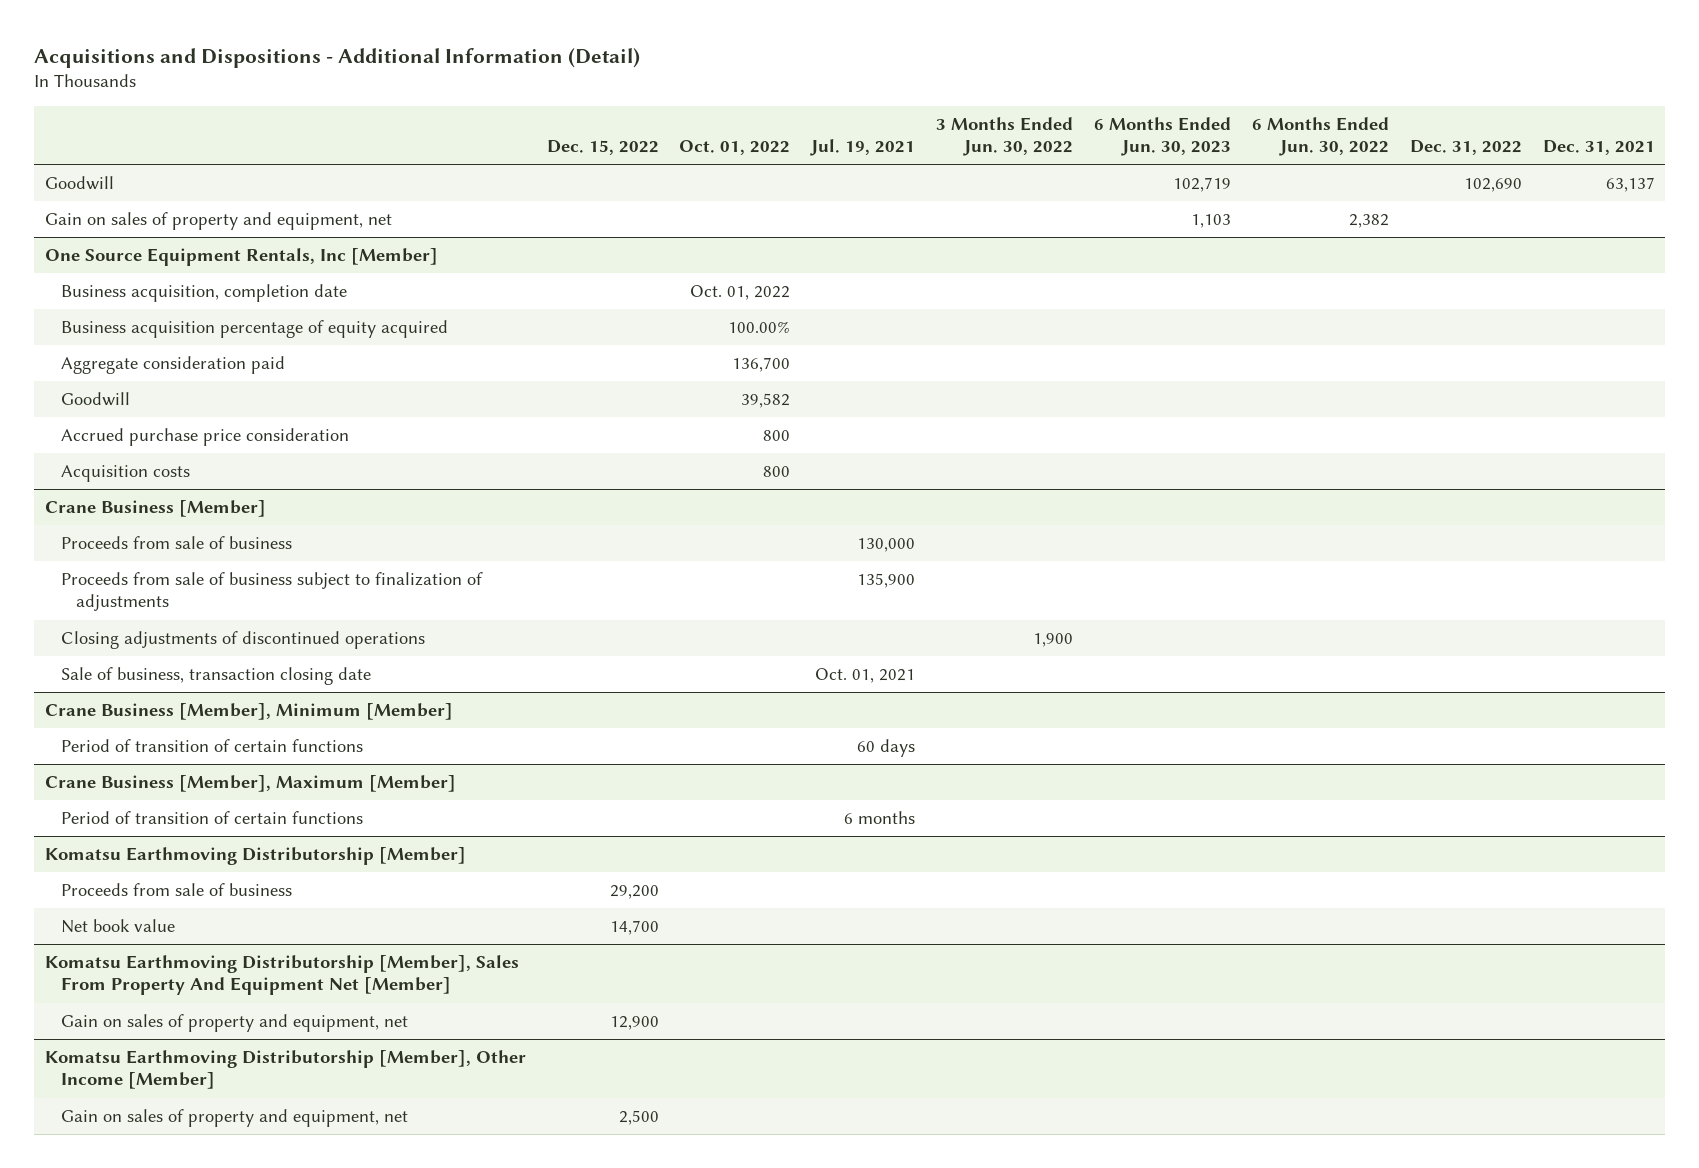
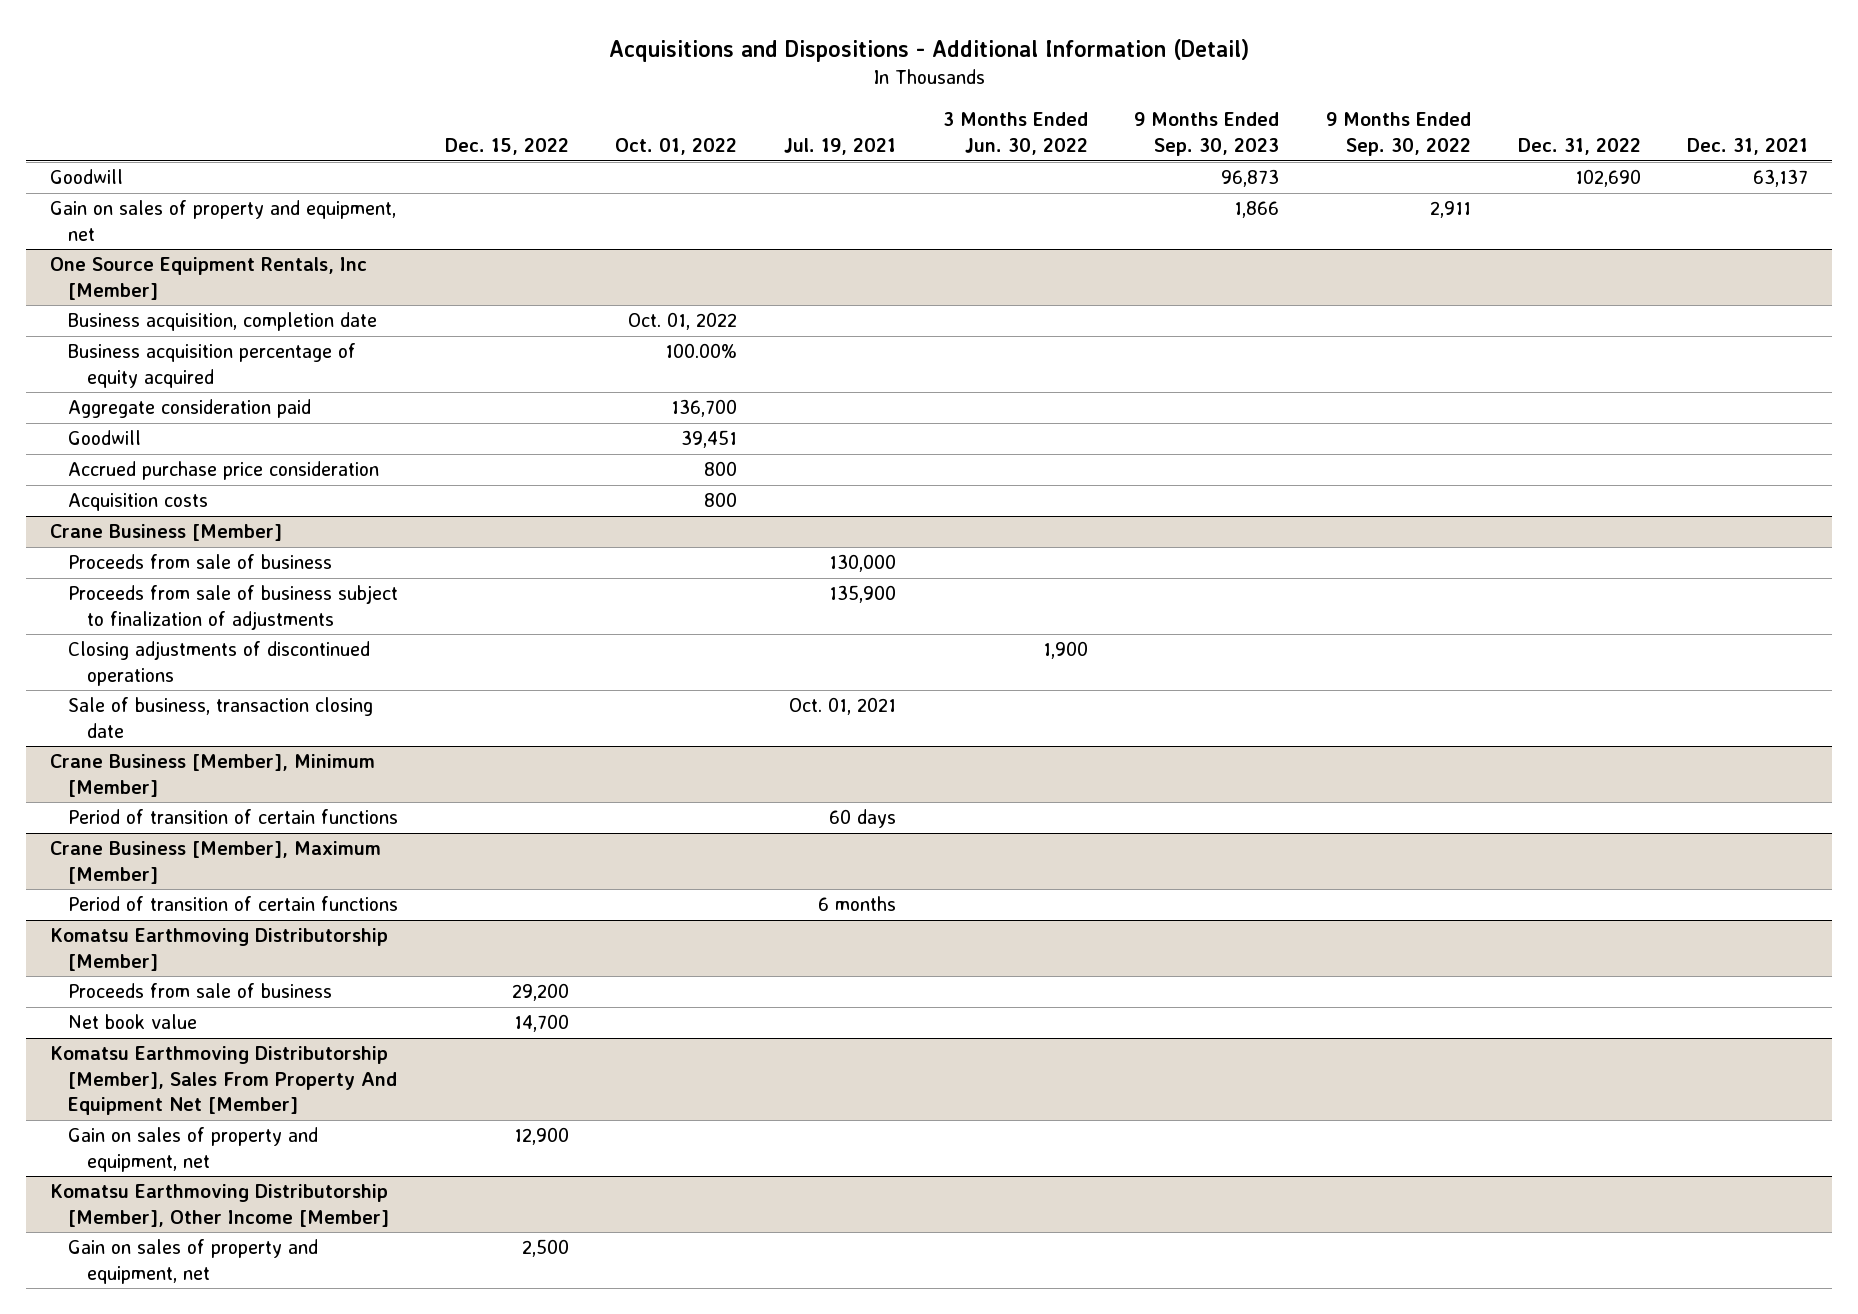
[1093,116,1231,157] 6 Months Ended Jun. 30, 2023 -> none
[1251,116,1389,157] 6 Months Ended Jun. 30, 2022 -> none
none -> [1134,112,1280,157] 9 Months Ended Sep. 30, 2023
none -> [1325,112,1471,157] 9 Months Ended Sep. 30, 2022
[741,393,791,409] 39,582 -> [681,430,738,449] 39,451

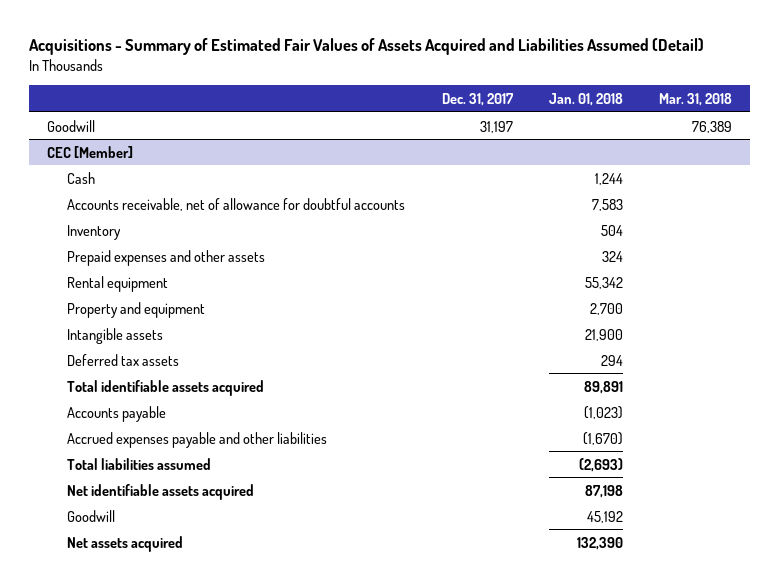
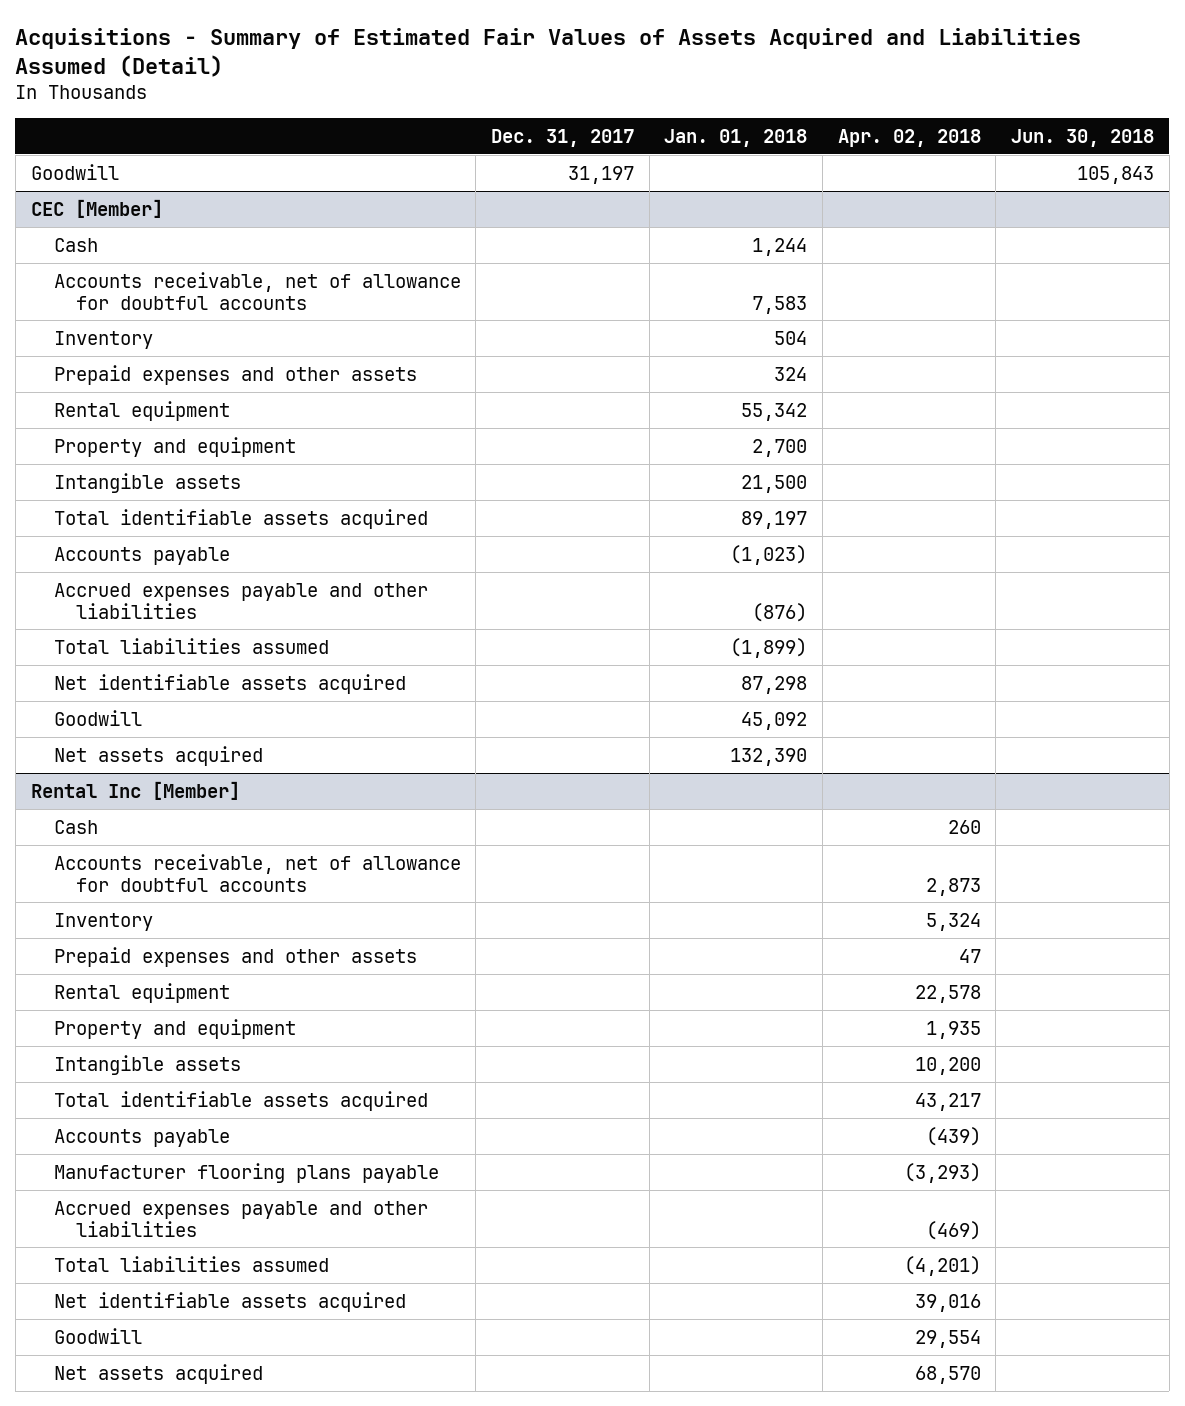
[658,92,732,106] Mar. 31, 2018 -> none
none -> [837,128,981,147] Apr. 02, 2018
none -> [1011,128,1155,147] Jun. 30, 2018
[67,353,180,366] Deferred tax assets -> none
[584,328,623,341] 21,900 -> [741,474,808,493] 21,500
[583,380,623,394] 89,891 -> [741,510,808,529] 89,197
[582,431,623,445] (1,670) -> [752,602,808,622] (876)
[578,457,623,472] (2,693) -> [730,637,808,658] (1,899)
[584,484,623,498] 87,198 -> [741,675,808,694] 87,298
[586,510,623,523] 45,192 -> [741,711,808,730] 45,092
none -> [30,780,240,800] Rental Inc [Member]
none -> [53,819,98,834] Cash
none -> [53,853,461,892] Accounts receivable, net of allowance for doubtful accounts
none -> [53,912,153,931] Inventory
none -> [53,946,417,967] Prepaid expenses and other assets
none -> [53,982,230,1003] Rental equipment
none -> [53,1018,296,1039] Property and equipment
none -> [53,1054,241,1075] Intangible assets
none -> [53,1090,428,1111] Total identifiable assets acquired
none -> [53,1128,230,1147] Accounts payable
none -> [53,1162,439,1183] Manufacturer flooring plans payable
none -> [53,1200,428,1237] Accrued expenses payable and other liabilities
none -> [53,1255,329,1272] Total liabilities assumed
none -> [53,1291,406,1312] Net identifiable assets acquired
none -> [53,1327,142,1344] Goodwill
none -> [53,1363,263,1384] Net assets acquired

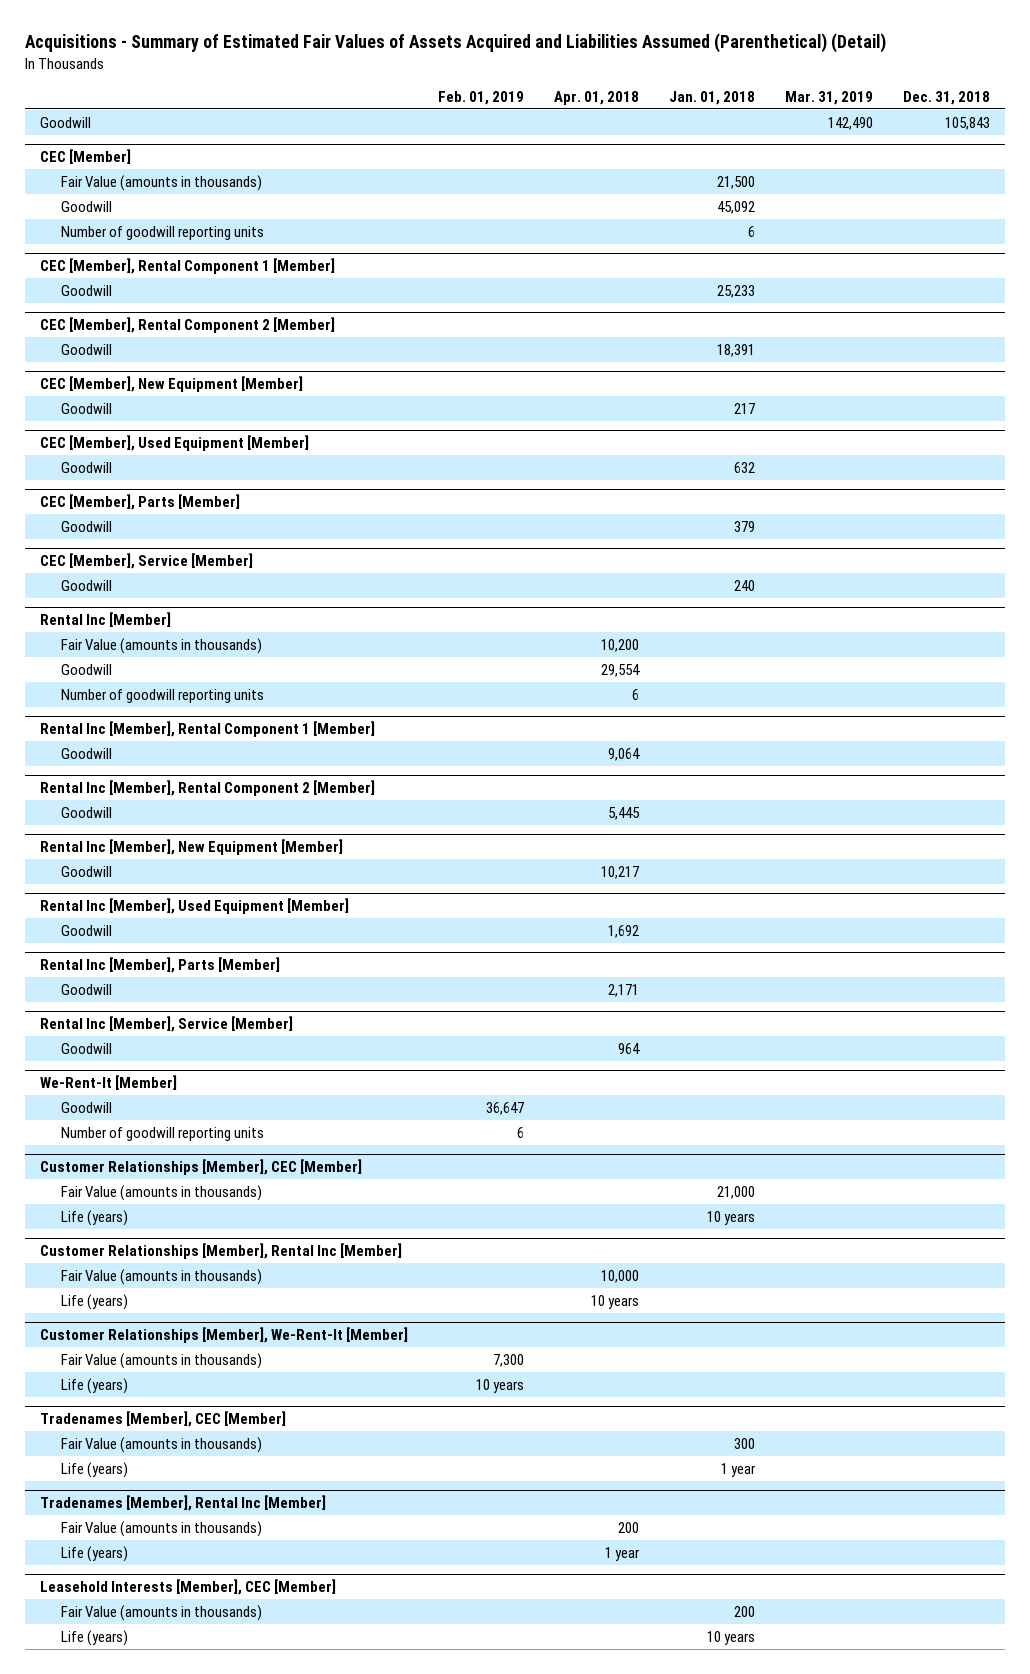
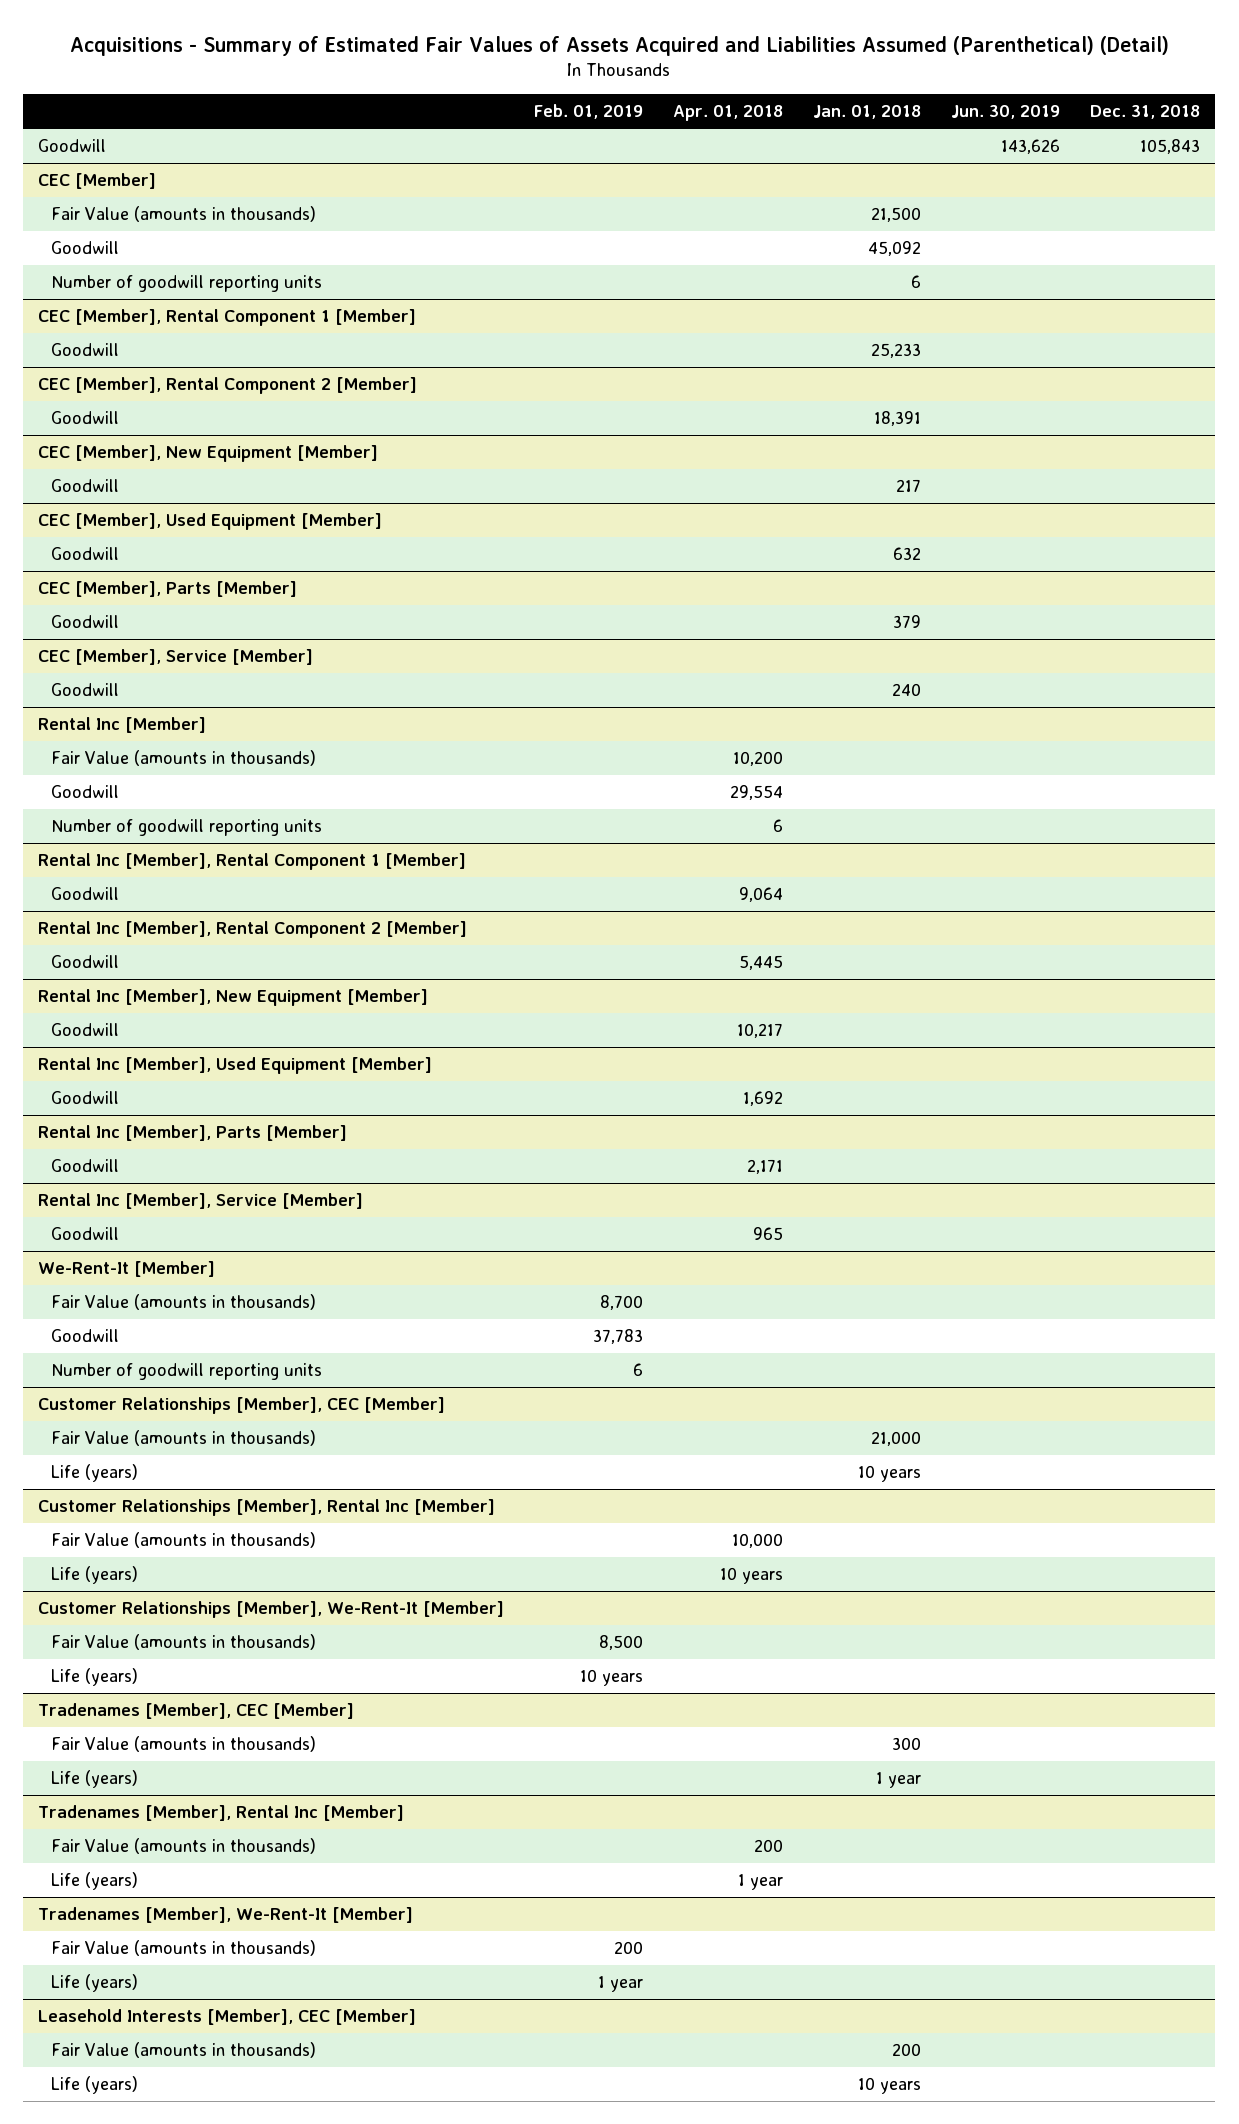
[785,90,874,105] Mar. 31, 2019 -> none
none -> [951,105,1061,120] Jun. 30, 2019
[618,1042,641,1054] 964 -> [753,1227,784,1241] 965
none -> [51,1294,317,1311] Fair Value (amounts in thousands)
[485,1101,524,1115] 36,647 -> [593,1329,644,1345] 37,783
[492,1353,524,1367] 7,300 -> [599,1635,644,1651] 8,500
none -> [38,1907,414,1924] Tradenames [Member], We-Rent-It [Member]
none -> [51,1940,317,1957] Fair Value (amounts in thousands)
none -> [51,1974,139,1993] Life (years)

